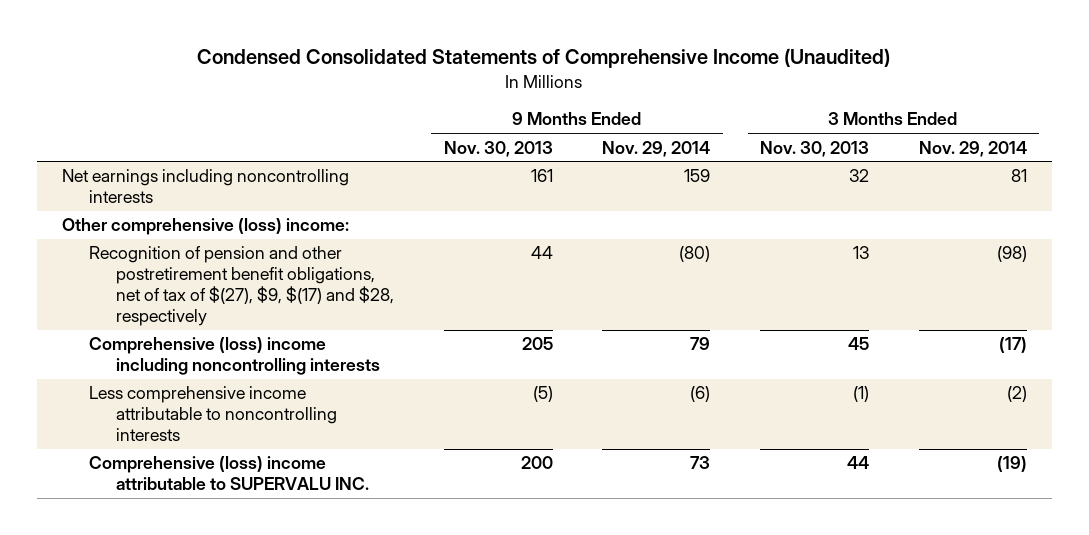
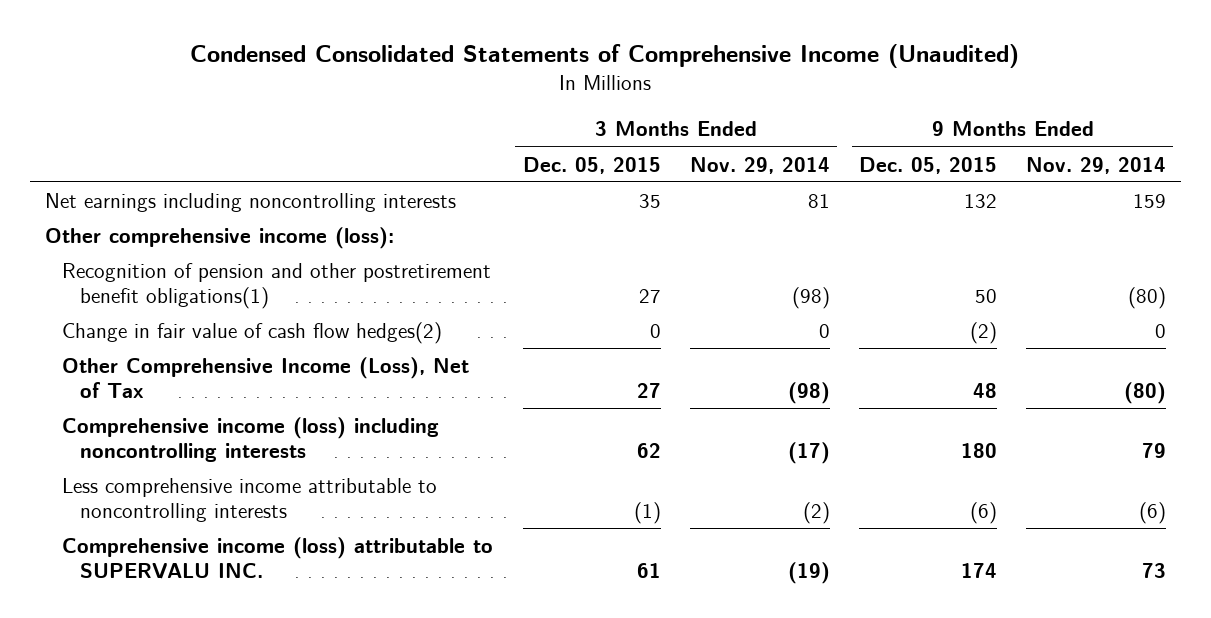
[443,140,553,157] Nov. 30, 2013 -> none
[760,140,870,157] Nov. 30, 2013 -> none
none -> [522,156,661,174] Dec. 05, 2015
none -> [858,156,997,174] Dec. 05, 2015
[62,218,350,236] Other comprehensive (loss) income: -> [44,226,394,249] Other comprehensive income (loss):
none -> [62,262,492,309] Recognition of pension and other postretirement benefit obligations(1)
none -> [62,321,443,344] Change in fair value of cash flow hedges(2)
[89,246,394,326] Recognition of pension and other postretirement benefit obligations, net of tax of $(27), $9, $(17) and $28, respectively -> [62,356,470,398] Other Comprehensive Income (Loss), Net of Tax
[89,337,380,376] Comprehensive (loss) income including noncontrolling interests -> [62,416,440,462] Comprehensive income (loss) including noncontrolling interests
[89,456,369,491] Comprehensive (loss) income attributable to SUPERVALU INC. -> [62,536,494,579] Comprehensive income (loss) attributable to SUPERVALU INC.

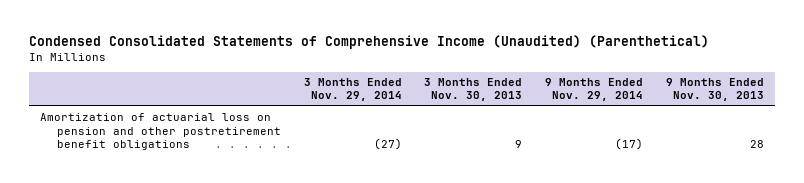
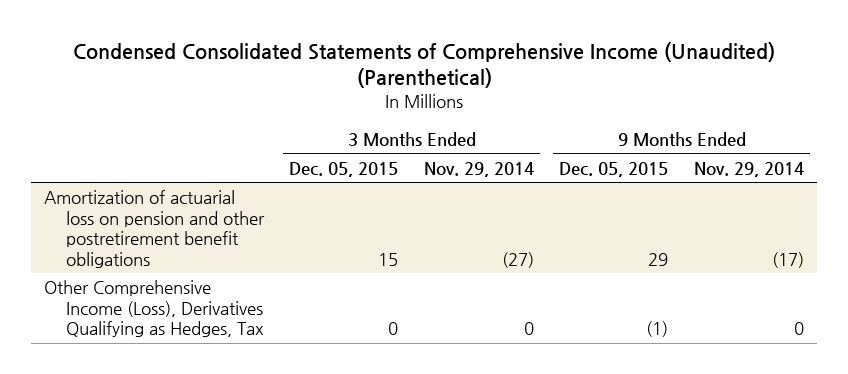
[424,78,523,102] 3 Months Ended Nov. 30, 2013 -> none
[665,78,764,102] 9 Months Ended Nov. 30, 2013 -> none
none -> [289,161,399,177] Dec. 05, 2015
none -> [559,161,669,177] Dec. 05, 2015
none -> [43,280,264,338] Other Comprehensive Income (Loss), Derivatives Qualifying as Hedges, Tax

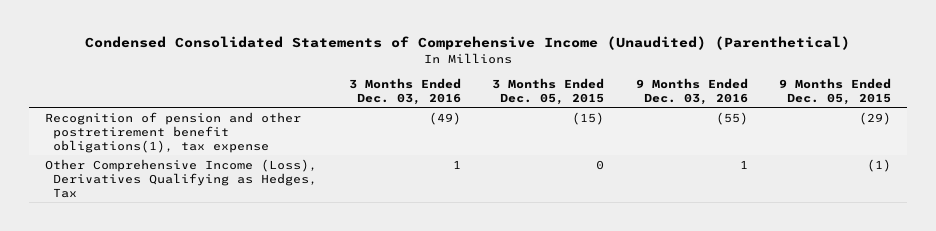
[423,161,534,177] Nov. 29, 2014 -> none
[693,161,804,177] Nov. 29, 2014 -> none
none -> [348,77,461,105] 3 Months Ended Dec. 03, 2016
none -> [635,77,748,105] 9 Months Ended Dec. 03, 2016
[43,190,265,268] Amortization of actuarial loss on pension and other postretirement benefit obligations -> [45,111,302,153] Recognition of pension and other postretirement benefit obligations(1), tax expense
[378,252,399,266] 15 -> [572,111,605,125] (15)
[648,252,669,266] 29 -> [859,111,892,125] (29)

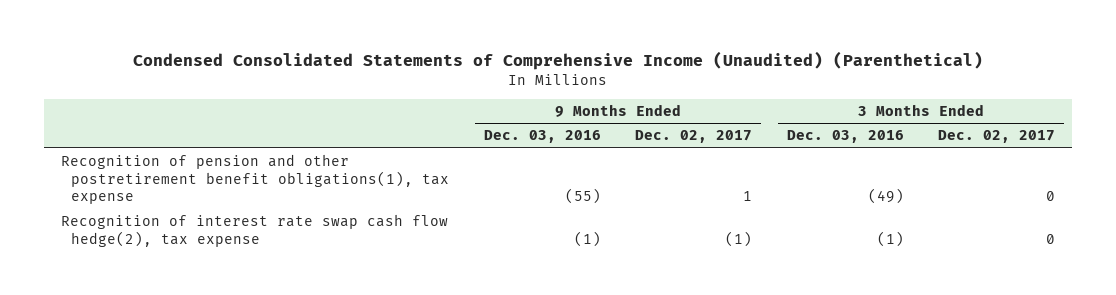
[492,77,605,105] 3 Months Ended Dec. 05, 2015 -> none
[779,77,892,105] 9 Months Ended Dec. 05, 2015 -> none
none -> [635,130,753,144] Dec. 02, 2017
none -> [938,130,1056,144] Dec. 02, 2017
[45,158,318,198] Other Comprehensive Income (Loss), Derivatives Qualifying as Hedges, Tax -> none
none -> [61,214,449,247] Recognition of interest rate swap cash flow hedge(2), tax expense

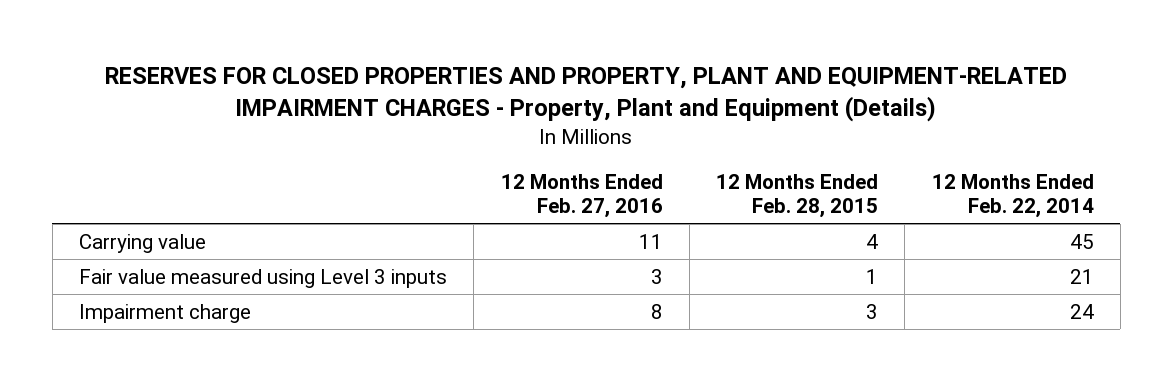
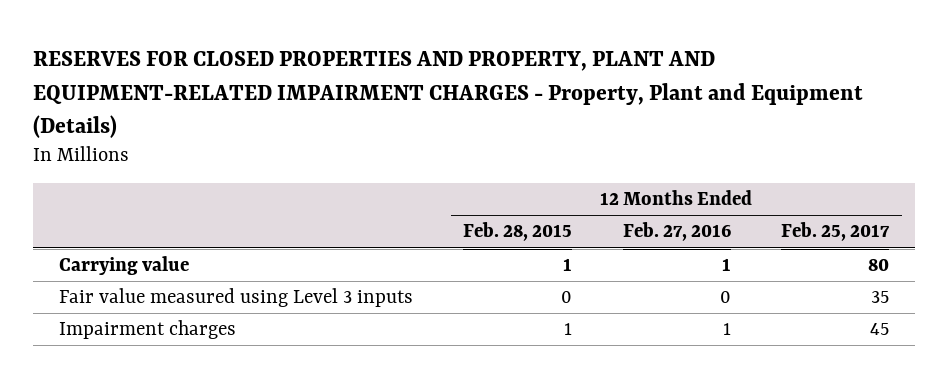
[931,173,1094,218] 12 Months Ended Feb. 22, 2014 -> none
none -> [781,222,891,242] Feb. 25, 2017
[638,233,663,249] 11 -> [721,258,731,272] 1
[866,233,879,249] 4 -> [563,258,573,272] 1
[650,268,663,284] 3 -> [719,291,731,304] 0
[866,268,879,284] 1 -> [561,291,573,304] 0
[79,303,252,323] Impairment charge -> [58,320,236,340] Impairment charges
[650,303,663,319] 8 -> [722,323,731,336] 1
[866,303,879,319] 3 -> [564,323,573,336] 1

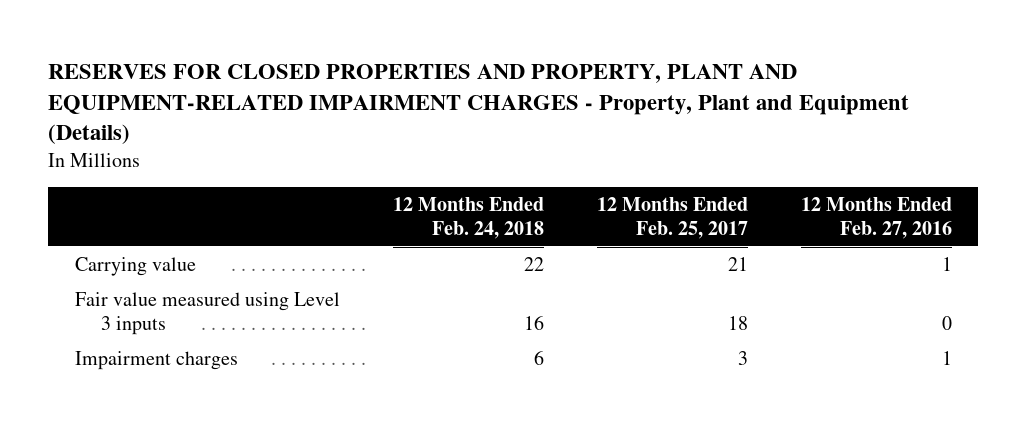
[463,222,573,242] Feb. 28, 2015 -> none
none -> [392,196,544,240] 12 Months Ended Feb. 24, 2018
[868,258,890,272] 80 -> [727,256,748,271] 21
[871,291,890,304] 35 -> [727,316,748,331] 18
[870,323,890,336] 45 -> [737,350,748,365] 3

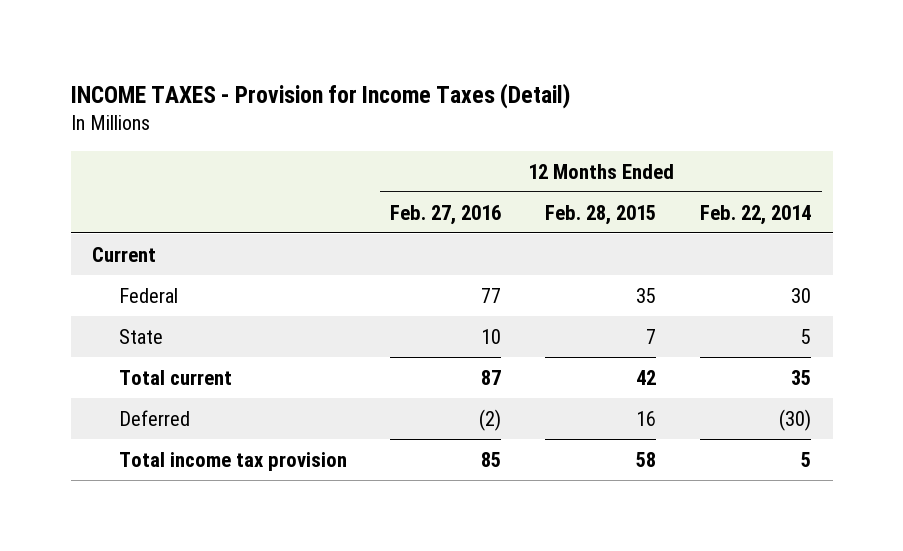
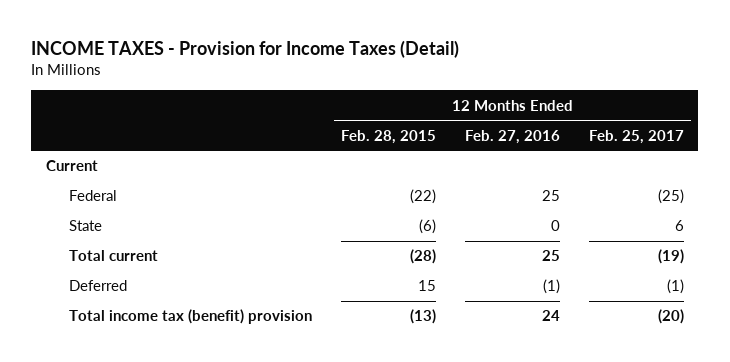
[699,204,811,225] Feb. 22, 2014 -> none
none -> [588,129,684,144] Feb. 25, 2017
[481,287,502,303] 77 -> [542,190,561,202] 25
[636,287,657,303] 35 -> [410,189,437,205] (22)
[481,328,502,344] 10 -> [551,220,561,232] 0
[646,328,657,344] 7 -> [419,219,437,235] (6)
[481,369,502,385] 87 -> [542,250,561,262] 25
[636,369,657,385] 42 -> [410,249,437,265] (28)
[479,408,502,431] (2) -> [543,279,561,295] (1)
[636,410,657,426] 16 -> [418,280,437,292] 15
[118,451,347,471] Total income tax provision -> [69,309,313,325] Total income tax (benefit) provision
[481,451,502,467] 85 -> [542,310,561,322] 24
[636,451,657,467] 58 -> [410,309,437,325] (13)

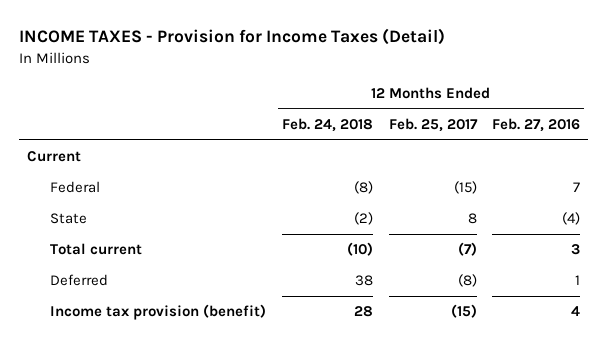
[341,129,437,144] Feb. 28, 2015 -> none
none -> [281,117,373,132] Feb. 24, 2018
[542,190,561,202] 25 -> [573,182,581,193] 7
[657,189,684,205] (25) -> [453,181,477,195] (15)
[551,220,561,232] 0 -> [562,212,581,226] (4)
[674,220,684,232] 6 -> [467,213,477,225] 8
[542,250,561,262] 25 -> [571,244,581,256] 3
[657,249,684,265] (19) -> [457,242,477,257] (7)
[543,279,561,295] (1) -> [575,275,581,286] 1
[666,279,684,295] (1) -> [457,274,477,288] (8)
[69,309,313,325] Total income tax (benefit) provision -> [50,304,267,321] Income tax provision (benefit)
[542,310,561,322] 24 -> [571,306,581,317] 4
[657,309,684,325] (20) -> [450,304,477,319] (15)

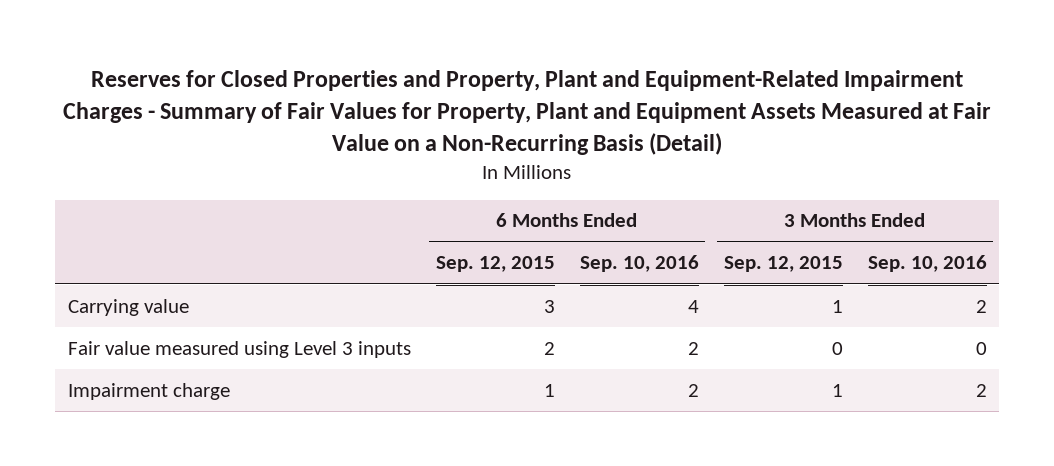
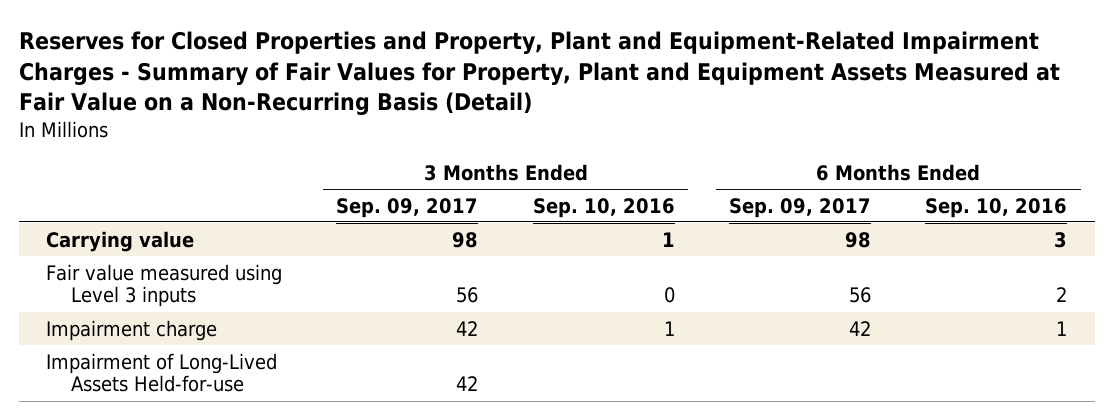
[435,256,555,273] Sep. 12, 2015 -> none
[723,256,843,273] Sep. 12, 2015 -> none
none -> [336,197,479,218] Sep. 09, 2017
none -> [729,197,872,218] Sep. 09, 2017
[687,299,699,313] 4 -> [1054,231,1068,248] 3
[975,299,987,313] 2 -> [661,231,675,247] 1
[687,383,699,397] 2 -> [1056,320,1068,336] 1
[975,383,987,397] 2 -> [663,320,675,336] 1
none -> [46,352,278,393] Impairment of Long-Lived Assets Held-for-use

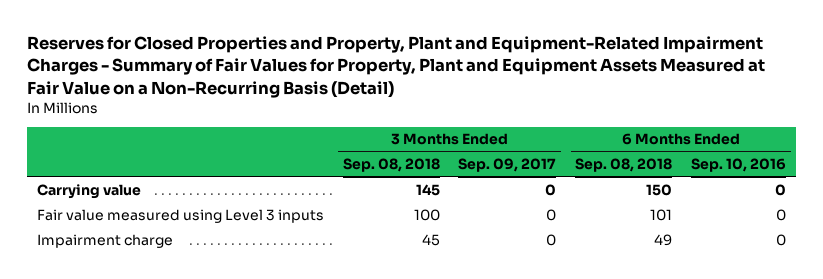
[532,197,675,218] Sep. 10, 2016 -> none
[729,197,872,218] Sep. 09, 2017 -> none
none -> [342,158,440,173] Sep. 08, 2018
none -> [575,158,673,173] Sep. 08, 2018
[46,352,278,393] Impairment of Long-Lived Assets Held-for-use -> none
[452,231,479,248] 98 -> [545,183,557,196] 0
[1054,231,1068,248] 3 -> [775,183,787,196] 0
[456,287,479,304] 56 -> [546,208,557,221] 0
[1056,287,1068,303] 2 -> [776,208,787,221] 0
[456,320,479,336] 42 -> [546,233,557,246] 0
[1056,320,1068,336] 1 -> [776,233,787,246] 0

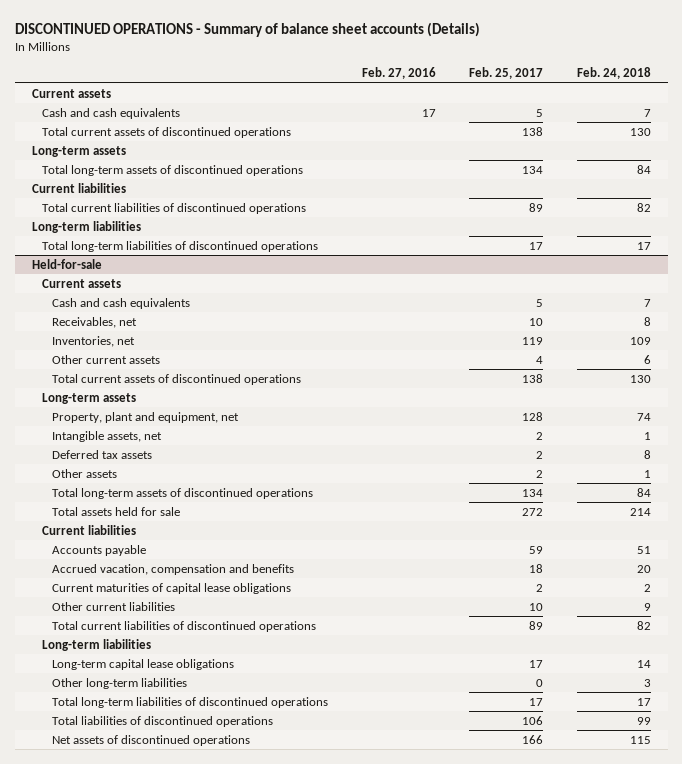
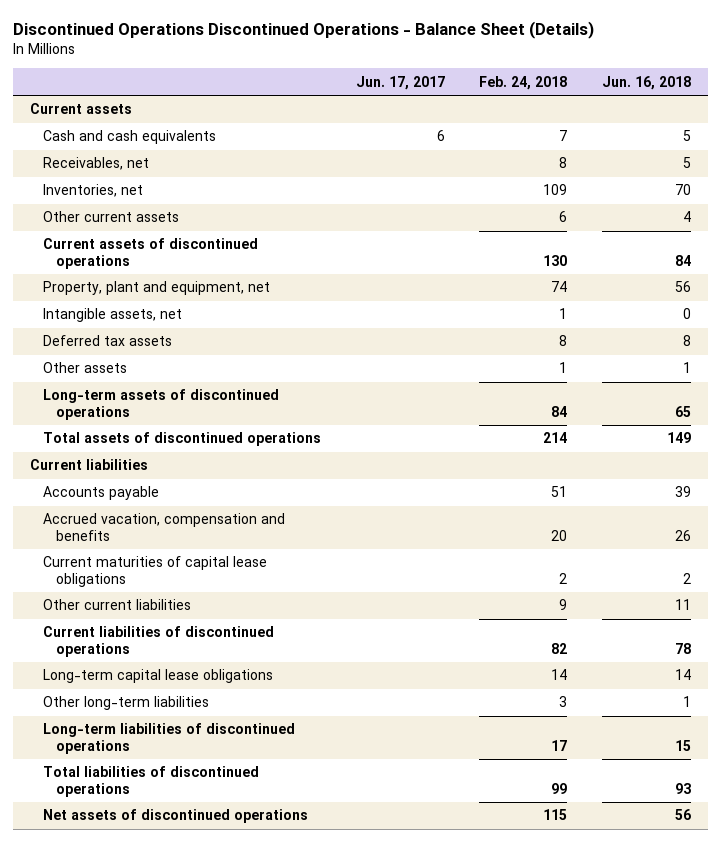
[14,22,480,38] DISCONTINUED OPERATIONS - Summary of balance sheet accounts (Details) -> [13,21,595,40] Discontinued Operations Discontinued Operations - Balance Sheet (Details)
[361,67,436,80] Feb. 27, 2016 -> none
[469,67,544,80] Feb. 25, 2017 -> none
none -> [355,75,445,90] Jun. 17, 2017
none -> [601,75,691,90] Jun. 16, 2018
[41,126,291,138] Total current assets of discontinued operations -> none
[31,145,126,157] Long-term assets -> none
[41,164,303,176] Total long-term assets of discontinued operations -> none
[31,182,126,193] Current liabilities -> none
[41,202,306,214] Total current liabilities of discontinued operations -> none
[31,220,141,233] Long-term liabilities -> none
[41,240,318,252] Total long-term liabilities of discontinued operations -> none
[31,258,102,269] Held-for-sale -> none
[41,278,121,288] Current assets -> none
[51,297,190,309] Cash and cash equivalents -> none
[41,392,136,404] Long-term assets -> none
[51,373,301,385] Total current assets of discontinued operations -> [43,238,259,269] Current assets of discontinued operations
[51,487,313,499] Total long-term assets of discontinued operations -> [43,389,280,420] Long-term assets of discontinued operations
[51,506,180,516] Total assets held for sale -> [43,432,322,447] Total assets of discontinued operations
[41,638,151,651] Long-term liabilities -> none
[51,620,316,632] Total current liabilities of discontinued operations -> [43,626,275,657] Current liabilities of discontinued operations
[51,696,328,708] Total long-term liabilities of discontinued operations -> [43,723,296,754] Long-term liabilities of discontinued operations

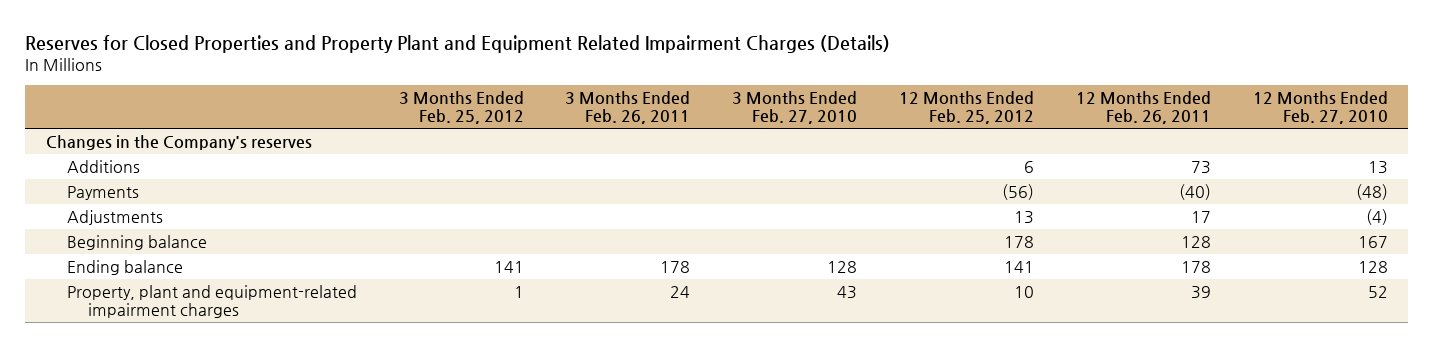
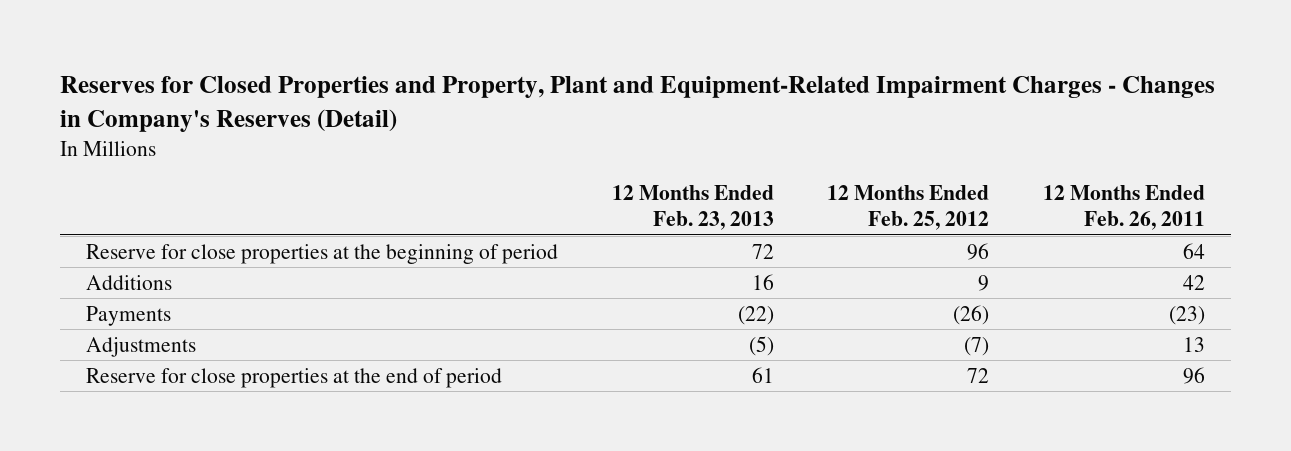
[24,34,890,53] Reserves for Closed Properties and Property Plant and Equipment Related Impairment Charges (Details) -> [59,76,1215,132] Reserves for Closed Properties and Property, Plant and Equipment-Related Impairment Charges - Changes in Company's Reserves (Detail)
[398,90,524,125] 3 Months Ended Feb. 25, 2012 -> none
[565,90,691,125] 3 Months Ended Feb. 26, 2011 -> none
[732,90,858,125] 3 Months Ended Feb. 27, 2010 -> none
[1252,90,1388,125] 12 Months Ended Feb. 27, 2010 -> none
none -> [611,185,774,231] 12 Months Ended Feb. 23, 2013
[45,134,312,150] Changes in the Company's reserves -> none
[66,234,207,250] Beginning balance -> none
[66,259,183,275] Ending balance -> none
[66,284,357,319] Property, plant and equipment-related impairment charges -> none
none -> [86,243,559,264] Reserve for close properties at the beginning of period
[1023,160,1034,173] 6 -> [978,274,990,291] 9
[1190,160,1211,174] 73 -> [1182,274,1205,290] 42
[1001,183,1034,200] (56) -> [953,304,990,325] (26)
[1178,183,1211,200] (40) -> [1168,305,1205,325] (23)
[1013,210,1034,224] 13 -> [964,336,990,356] (7)
[1190,210,1211,223] 17 -> [1182,336,1205,352] 13
none -> [86,367,503,388] Reserve for close properties at the end of period

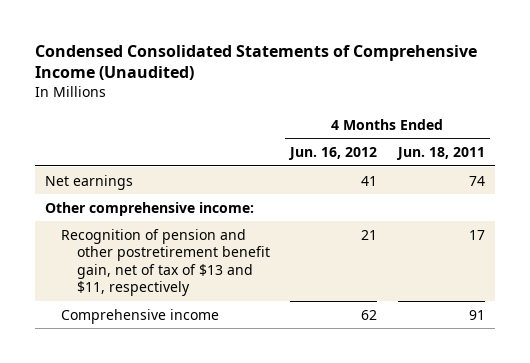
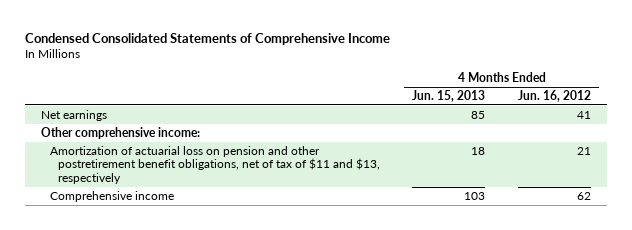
[34,44,477,81] Condensed Consolidated Statements of Comprehensive Income (Unaudited) -> [25,32,391,45] Condensed Consolidated Statements of Comprehensive Income
[395,147,485,161] Jun. 18, 2011 -> none
none -> [412,90,486,103] Jun. 15, 2013
[60,228,270,297] Recognition of pension and other postretirement benefit gain, net of tax of $13 and $11, respectively -> [49,146,380,184] Amortization of actuarial loss on pension and other postretirement benefit obligations, net of tax of $11 and $13, respectively

